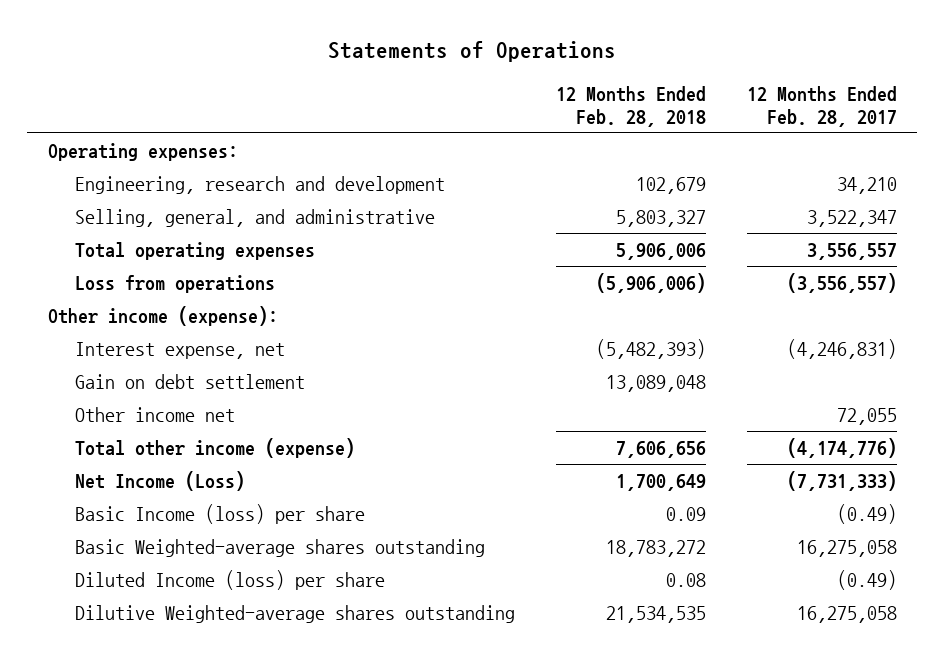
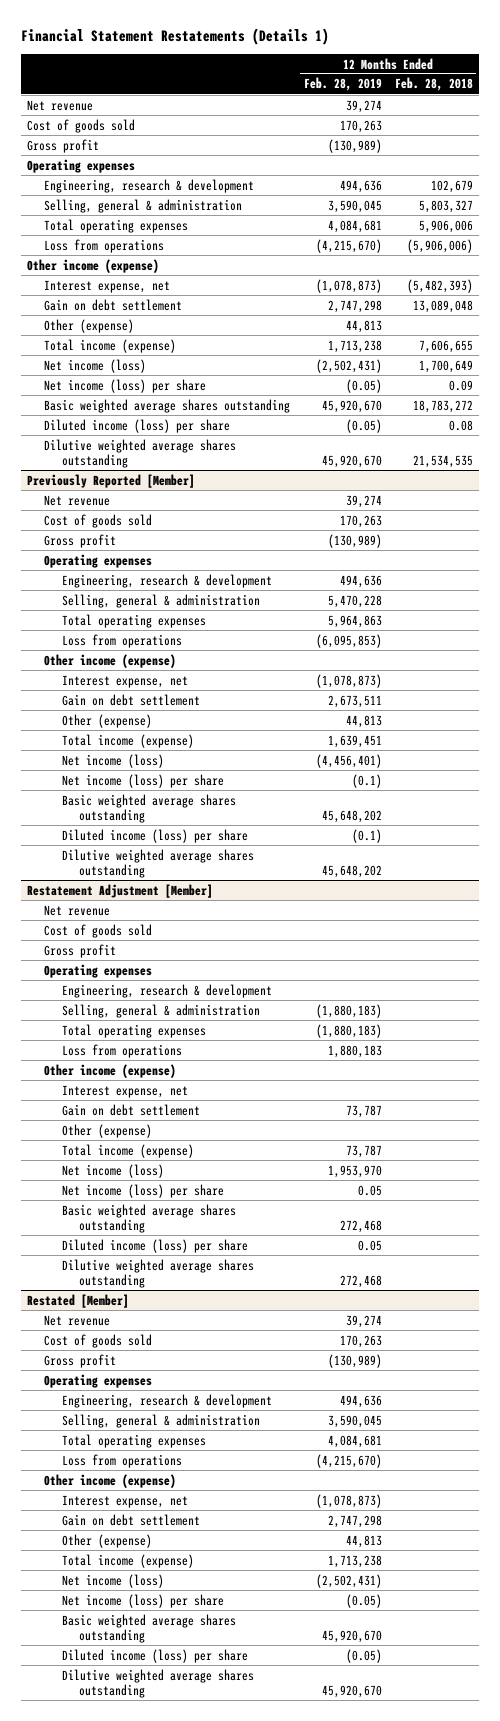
[328,41,617,63] Statements of Operations -> [20,27,329,45] Financial Statement Restatements (Details 1)
[747,85,898,127] 12 Months Ended Feb. 28, 2017 -> none
none -> [303,77,382,92] Feb. 28, 2019
none -> [27,99,94,111] Net revenue
none -> [27,118,136,133] Cost of goods sold
none -> [27,138,100,153] Gross profit
[47,142,238,161] Operating expenses: -> [27,158,136,173] Operating expenses
[75,175,446,194] Engineering, research and development -> [44,178,255,193] Engineering, research & development
[75,208,436,227] Selling, general, and administrative -> [44,198,243,213] Selling, general & administration
[47,305,278,326] Other income (expense): -> [27,258,160,273] Other income (expense)
[75,406,236,422] Other income net -> [44,318,135,333] Other (expense)
[75,437,356,458] Total other income (expense) -> [44,338,177,353] Total income (expense)
[616,440,707,458] 7,606,656 -> [418,339,473,353] 7,606,655
[75,470,246,491] Net Income (Loss) -> [44,358,147,373] Net income (loss)
[75,503,366,524] Basic Income (loss) per share -> [44,378,207,393] Net income (loss) per share
[75,538,486,557] Basic Weighted-average shares outstanding -> [44,398,291,413] Basic weighted average shares outstanding
[75,569,386,590] Diluted Income (loss) per share -> [44,418,231,433] Diluted income (loss) per share
[75,604,516,623] Dilutive Weighted-average shares outstanding -> [44,438,237,468] Dilutive weighted average shares outstanding
none -> [27,473,196,488] Previously Reported [Member]
none -> [44,494,111,506] Net revenue
none -> [44,513,153,528] Cost of goods sold
none -> [44,533,117,548] Gross profit
none -> [44,553,153,568] Operating expenses
none -> [61,573,272,588] Engineering, research & development
none -> [61,593,260,608] Selling, general & administration
none -> [61,613,206,628] Total operating expenses
none -> [61,633,182,648] Loss from operations
none -> [44,653,177,668] Other income (expense)
none -> [61,674,188,688] Interest expense, net
none -> [61,693,200,706] Gain on debt settlement
none -> [61,713,152,728] Other (expense)
none -> [61,733,194,748] Total income (expense)
none -> [61,753,164,768] Net income (loss)
none -> [61,773,224,788] Net income (loss) per share
none -> [61,793,236,823] Basic weighted average shares outstanding
none -> [61,828,248,843] Diluted income (loss) per share
none -> [61,848,254,878] Dilutive weighted average shares outstanding
none -> [27,883,214,898] Restatement Adjustment [Member]
none -> [44,904,111,916] Net revenue
none -> [44,923,153,938] Cost of goods sold
none -> [44,943,117,958] Gross profit
none -> [44,963,153,978] Operating expenses
none -> [61,983,272,998] Engineering, research & development
none -> [61,1003,260,1018] Selling, general & administration
none -> [61,1023,206,1038] Total operating expenses
none -> [61,1043,182,1058] Loss from operations
none -> [44,1063,177,1078] Other income (expense)
none -> [61,1084,188,1098] Interest expense, net
none -> [61,1103,200,1116] Gain on debt settlement
none -> [61,1123,152,1138] Other (expense)
none -> [61,1143,194,1158] Total income (expense)
none -> [61,1163,164,1178] Net income (loss)
none -> [61,1183,224,1198] Net income (loss) per share
none -> [61,1203,236,1233] Basic weighted average shares outstanding
none -> [61,1238,248,1253] Diluted income (loss) per share
none -> [61,1258,254,1288] Dilutive weighted average shares outstanding
none -> [27,1293,130,1308] Restated [Member]
none -> [44,1314,111,1326] Net revenue
none -> [44,1333,153,1348] Cost of goods sold
none -> [44,1353,117,1368] Gross profit
none -> [44,1373,153,1388] Operating expenses
none -> [61,1393,272,1408] Engineering, research & development
none -> [61,1413,260,1428] Selling, general & administration
none -> [61,1433,206,1448] Total operating expenses
none -> [61,1453,182,1468] Loss from operations
none -> [44,1473,177,1488] Other income (expense)
none -> [61,1494,188,1508] Interest expense, net
none -> [61,1513,200,1526] Gain on debt settlement
none -> [61,1533,152,1548] Other (expense)
none -> [61,1553,194,1568] Total income (expense)
none -> [61,1573,164,1588] Net income (loss)
none -> [61,1593,224,1608] Net income (loss) per share
none -> [61,1613,236,1643] Basic weighted average shares outstanding
none -> [61,1648,248,1663] Diluted income (loss) per share
none -> [61,1668,254,1698] Dilutive weighted average shares outstanding

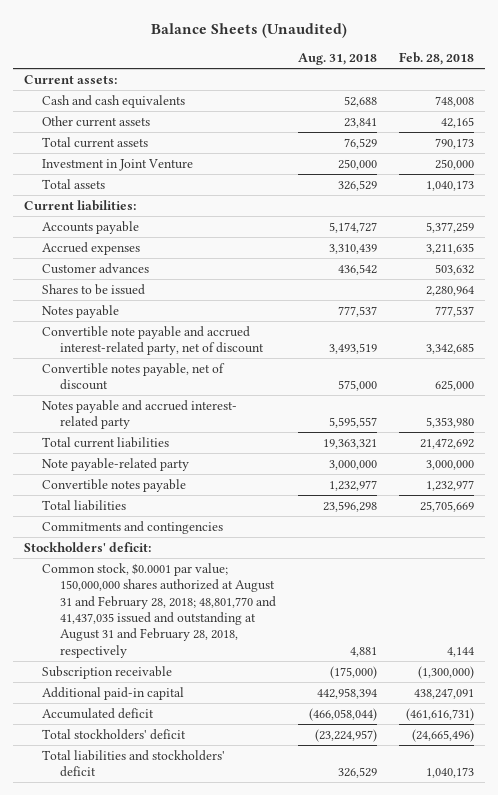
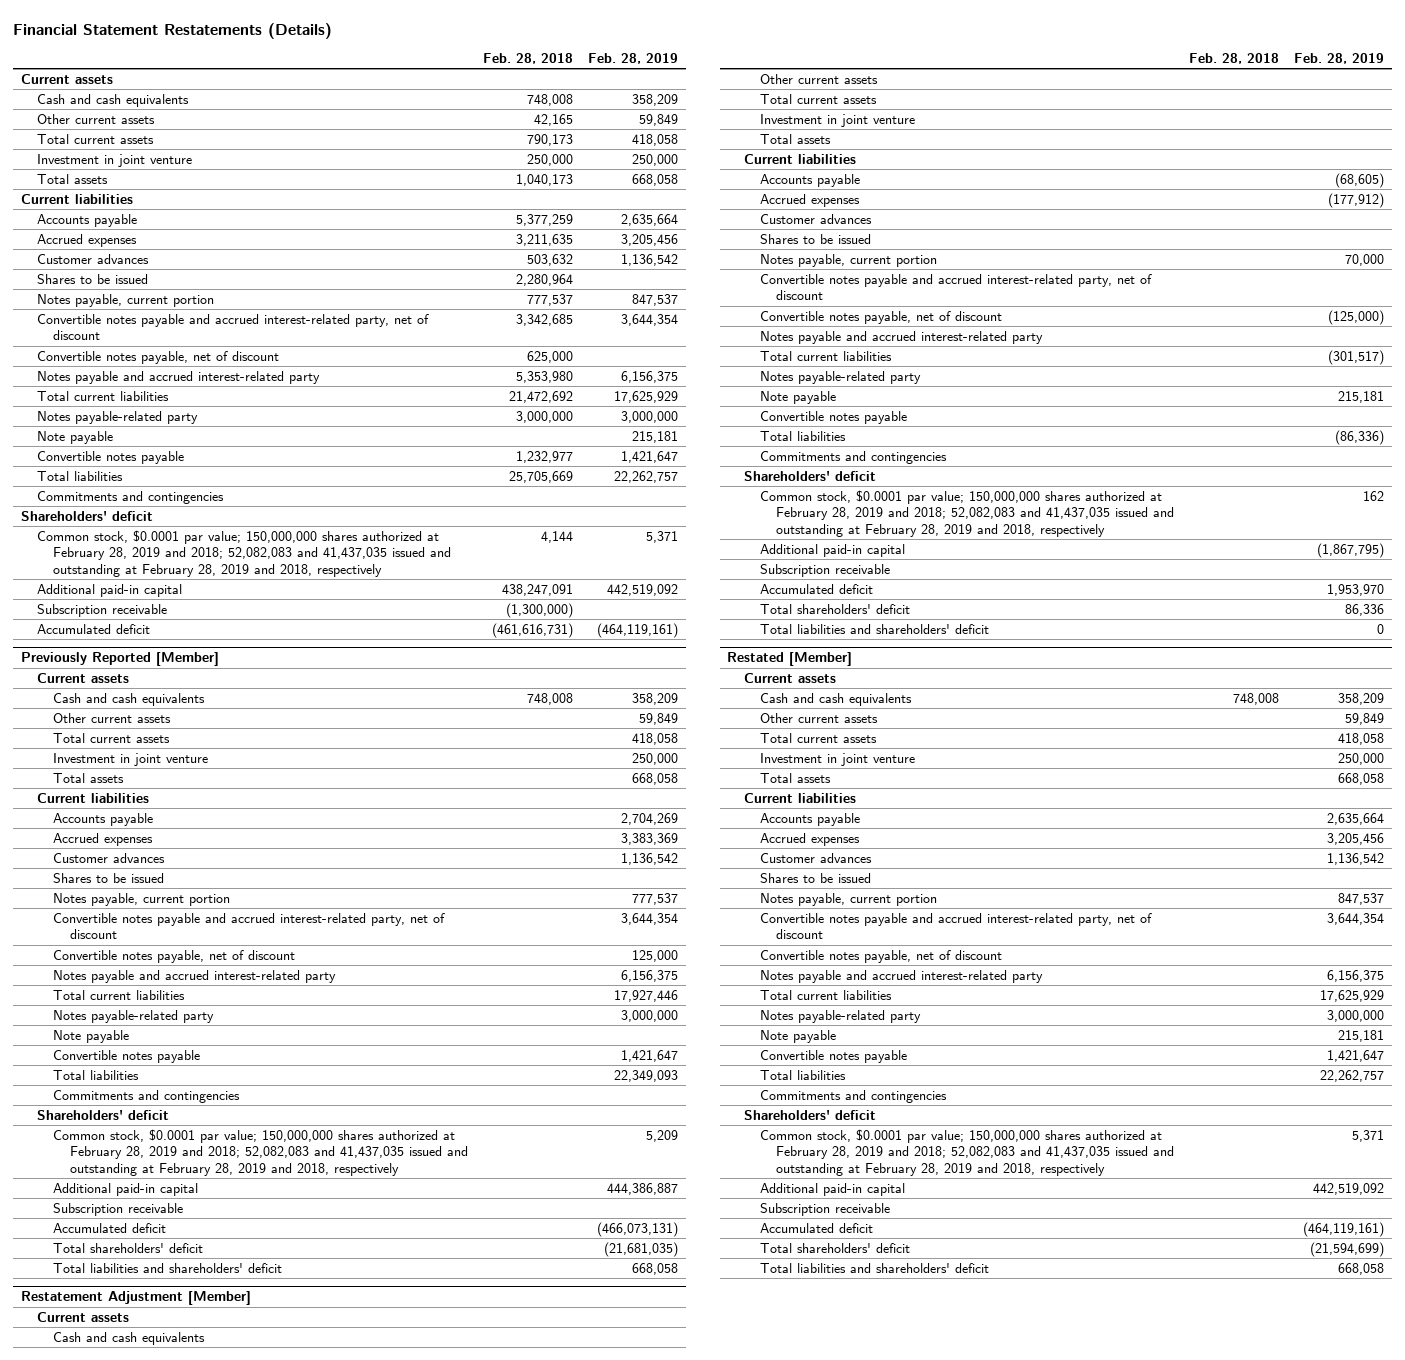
[151,22,348,38] Balance Sheets (Unaudited) -> [13,22,333,39] Financial Statement Restatements (Details)
[298,53,378,66] Aug. 31, 2018 -> none
none -> [588,53,679,65] Feb. 28, 2019
[23,74,117,84] Current assets: -> [20,73,113,84] Current assets
[42,158,194,171] Investment in Joint Venture -> [37,153,193,167] Investment in joint venture
[23,199,136,211] Current liabilities: -> [20,193,133,204] Current liabilities
[42,304,120,318] Notes payable -> [37,293,215,307] Notes payable, current portion
[42,325,265,356] Convertible note payable and accrued interest-related party, net of discount -> [37,313,430,341] Convertible notes payable and accrued interest-related party, net of discount
[42,399,238,430] Notes payable and accrued interest- related party -> [37,370,321,384] Notes payable and accrued interest-related party
[42,457,190,471] Note payable-related party -> [37,410,199,424] Notes payable-related party
none -> [37,430,114,444] Note payable
[23,541,151,552] Stockholders' deficit: -> [20,510,153,521] Shareholders' deficit
[42,562,277,658] Common stock, $0.0001 par value; 150,000,000 shares authorized at August 31 and February 28, 2018; 48,801,770 and 41,437,035 issued and outstanding at August 31 and February 28, 2018, respectively -> [37,529,452,578] Common stock, $0.0001 par value; 150,000,000 shares authorized at February 28, 2019 and 2018; 52,082,083 and 41,437,035 issued and outstanding at February 28, 2019 and 2018, respectively
[42,665,173,679] Subscription receivable -> [37,603,168,617] Subscription receivable
[42,728,187,740] Total stockholders' deficit -> none
[42,749,226,778] Total liabilities and stockholders' deficit -> none
none -> [20,652,219,667] Previously Reported [Member]
none -> [37,672,130,683] Current assets
none -> [53,692,206,706] Cash and cash equivalents
none -> [53,712,172,723] Other current assets
none -> [53,732,171,743] Total current assets
none -> [53,752,209,766] Investment in joint venture
none -> [53,772,125,783] Total assets
none -> [37,792,150,803] Current liabilities
none -> [53,812,154,826] Accounts payable
none -> [53,832,154,846] Accrued expenses
none -> [53,852,166,863] Customer advances
none -> [53,872,165,883] Shares to be issued
none -> [53,892,231,906] Notes payable, current portion
none -> [53,912,446,940] Convertible notes payable and accrued interest-related party, net of discount
none -> [53,949,296,963] Convertible notes payable, net of discount
none -> [53,969,337,983] Notes payable and accrued interest-related party
none -> [53,989,186,1000] Total current liabilities
none -> [53,1009,215,1023] Notes payable-related party
none -> [53,1029,130,1043] Note payable
none -> [53,1049,201,1063] Convertible notes payable
none -> [53,1069,140,1080] Total liabilities
none -> [53,1089,241,1103] Commitments and contingencies
none -> [37,1109,170,1120] Shareholders' deficit
none -> [53,1128,468,1177] Common stock, $0.0001 par value; 150,000,000 shares authorized at February 28, 2019 and 2018; 52,082,083 and 41,437,035 issued and outstanding at February 28, 2019 and 2018, respectively
none -> [53,1182,199,1196] Additional paid-in capital
none -> [53,1202,184,1216] Subscription receivable
none -> [53,1222,167,1233] Accumulated deficit
none -> [53,1242,204,1253] Total shareholders' deficit
none -> [53,1262,283,1273] Total liabilities and shareholders' deficit
none -> [20,1291,251,1306] Restatement Adjustment [Member]
none -> [37,1311,130,1322] Current assets
none -> [53,1331,206,1345] Cash and cash equivalents
none -> [759,73,878,84] Other current assets
none -> [759,93,877,104] Total current assets
none -> [759,113,915,127] Investment in joint venture
none -> [759,133,831,144] Total assets
none -> [743,153,856,164] Current liabilities
none -> [759,173,860,187] Accounts payable
none -> [759,193,860,207] Accrued expenses
none -> [759,213,872,224] Customer advances
none -> [759,233,871,244] Shares to be issued
none -> [759,253,937,267] Notes payable, current portion
none -> [759,273,1152,301] Convertible notes payable and accrued interest-related party, net of discount
none -> [759,310,1002,324] Convertible notes payable, net of discount
none -> [759,330,1043,344] Notes payable and accrued interest-related party
none -> [759,350,892,361] Total current liabilities
none -> [759,370,921,384] Notes payable-related party
none -> [759,390,836,404] Note payable
none -> [759,410,907,424] Convertible notes payable
none -> [759,430,846,441] Total liabilities
none -> [759,450,947,464] Commitments and contingencies
none -> [743,470,876,481] Shareholders' deficit
none -> [759,489,1175,538] Common stock, $0.0001 par value; 150,000,000 shares authorized at February 28, 2019 and 2018; 52,082,083 and 41,437,035 issued and outstanding at February 28, 2019 and 2018, respectively
none -> [759,543,905,557] Additional paid-in capital
none -> [759,563,890,577] Subscription receivable
none -> [759,583,873,594] Accumulated deficit
none -> [759,603,910,614] Total shareholders' deficit
none -> [759,623,989,634] Total liabilities and shareholders' deficit
none -> [727,652,853,667] Restated [Member]
none -> [743,672,836,683] Current assets
none -> [759,692,912,706] Cash and cash equivalents
none -> [759,712,878,723] Other current assets
none -> [759,732,877,743] Total current assets
none -> [759,752,915,766] Investment in joint venture
none -> [759,772,831,783] Total assets
none -> [743,792,856,803] Current liabilities
none -> [759,812,860,826] Accounts payable
none -> [759,832,860,846] Accrued expenses
none -> [759,852,872,863] Customer advances
none -> [759,872,871,883] Shares to be issued
none -> [759,892,937,906] Notes payable, current portion
none -> [759,912,1152,940] Convertible notes payable and accrued interest-related party, net of discount
none -> [759,949,1002,963] Convertible notes payable, net of discount
none -> [759,969,1043,983] Notes payable and accrued interest-related party
none -> [759,989,892,1000] Total current liabilities
none -> [759,1009,921,1023] Notes payable-related party
none -> [759,1029,836,1043] Note payable
none -> [759,1049,907,1063] Convertible notes payable
none -> [759,1069,846,1080] Total liabilities
none -> [759,1089,947,1103] Commitments and contingencies
none -> [743,1109,876,1120] Shareholders' deficit
none -> [759,1128,1175,1177] Common stock, $0.0001 par value; 150,000,000 shares authorized at February 28, 2019 and 2018; 52,082,083 and 41,437,035 issued and outstanding at February 28, 2019 and 2018, respectively
none -> [759,1182,905,1196] Additional paid-in capital
none -> [759,1202,890,1216] Subscription receivable
none -> [759,1222,873,1233] Accumulated deficit
none -> [759,1242,910,1253] Total shareholders' deficit
none -> [759,1262,989,1273] Total liabilities and shareholders' deficit

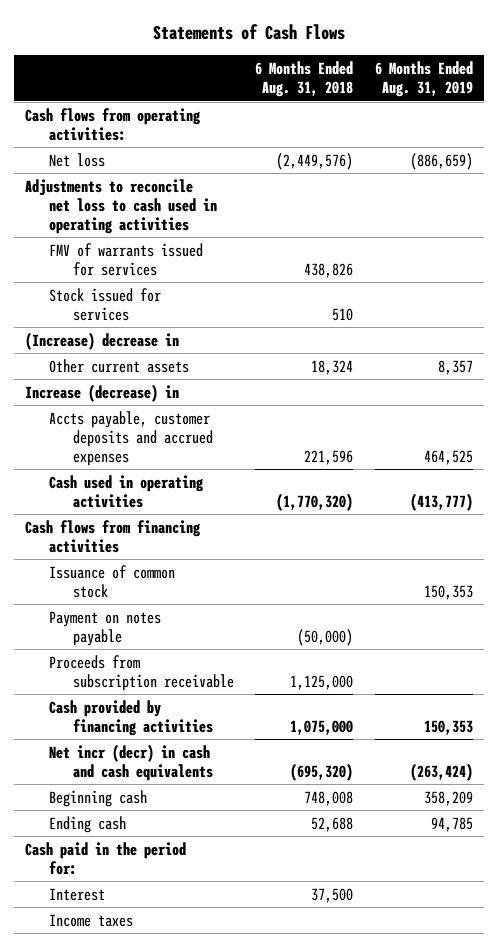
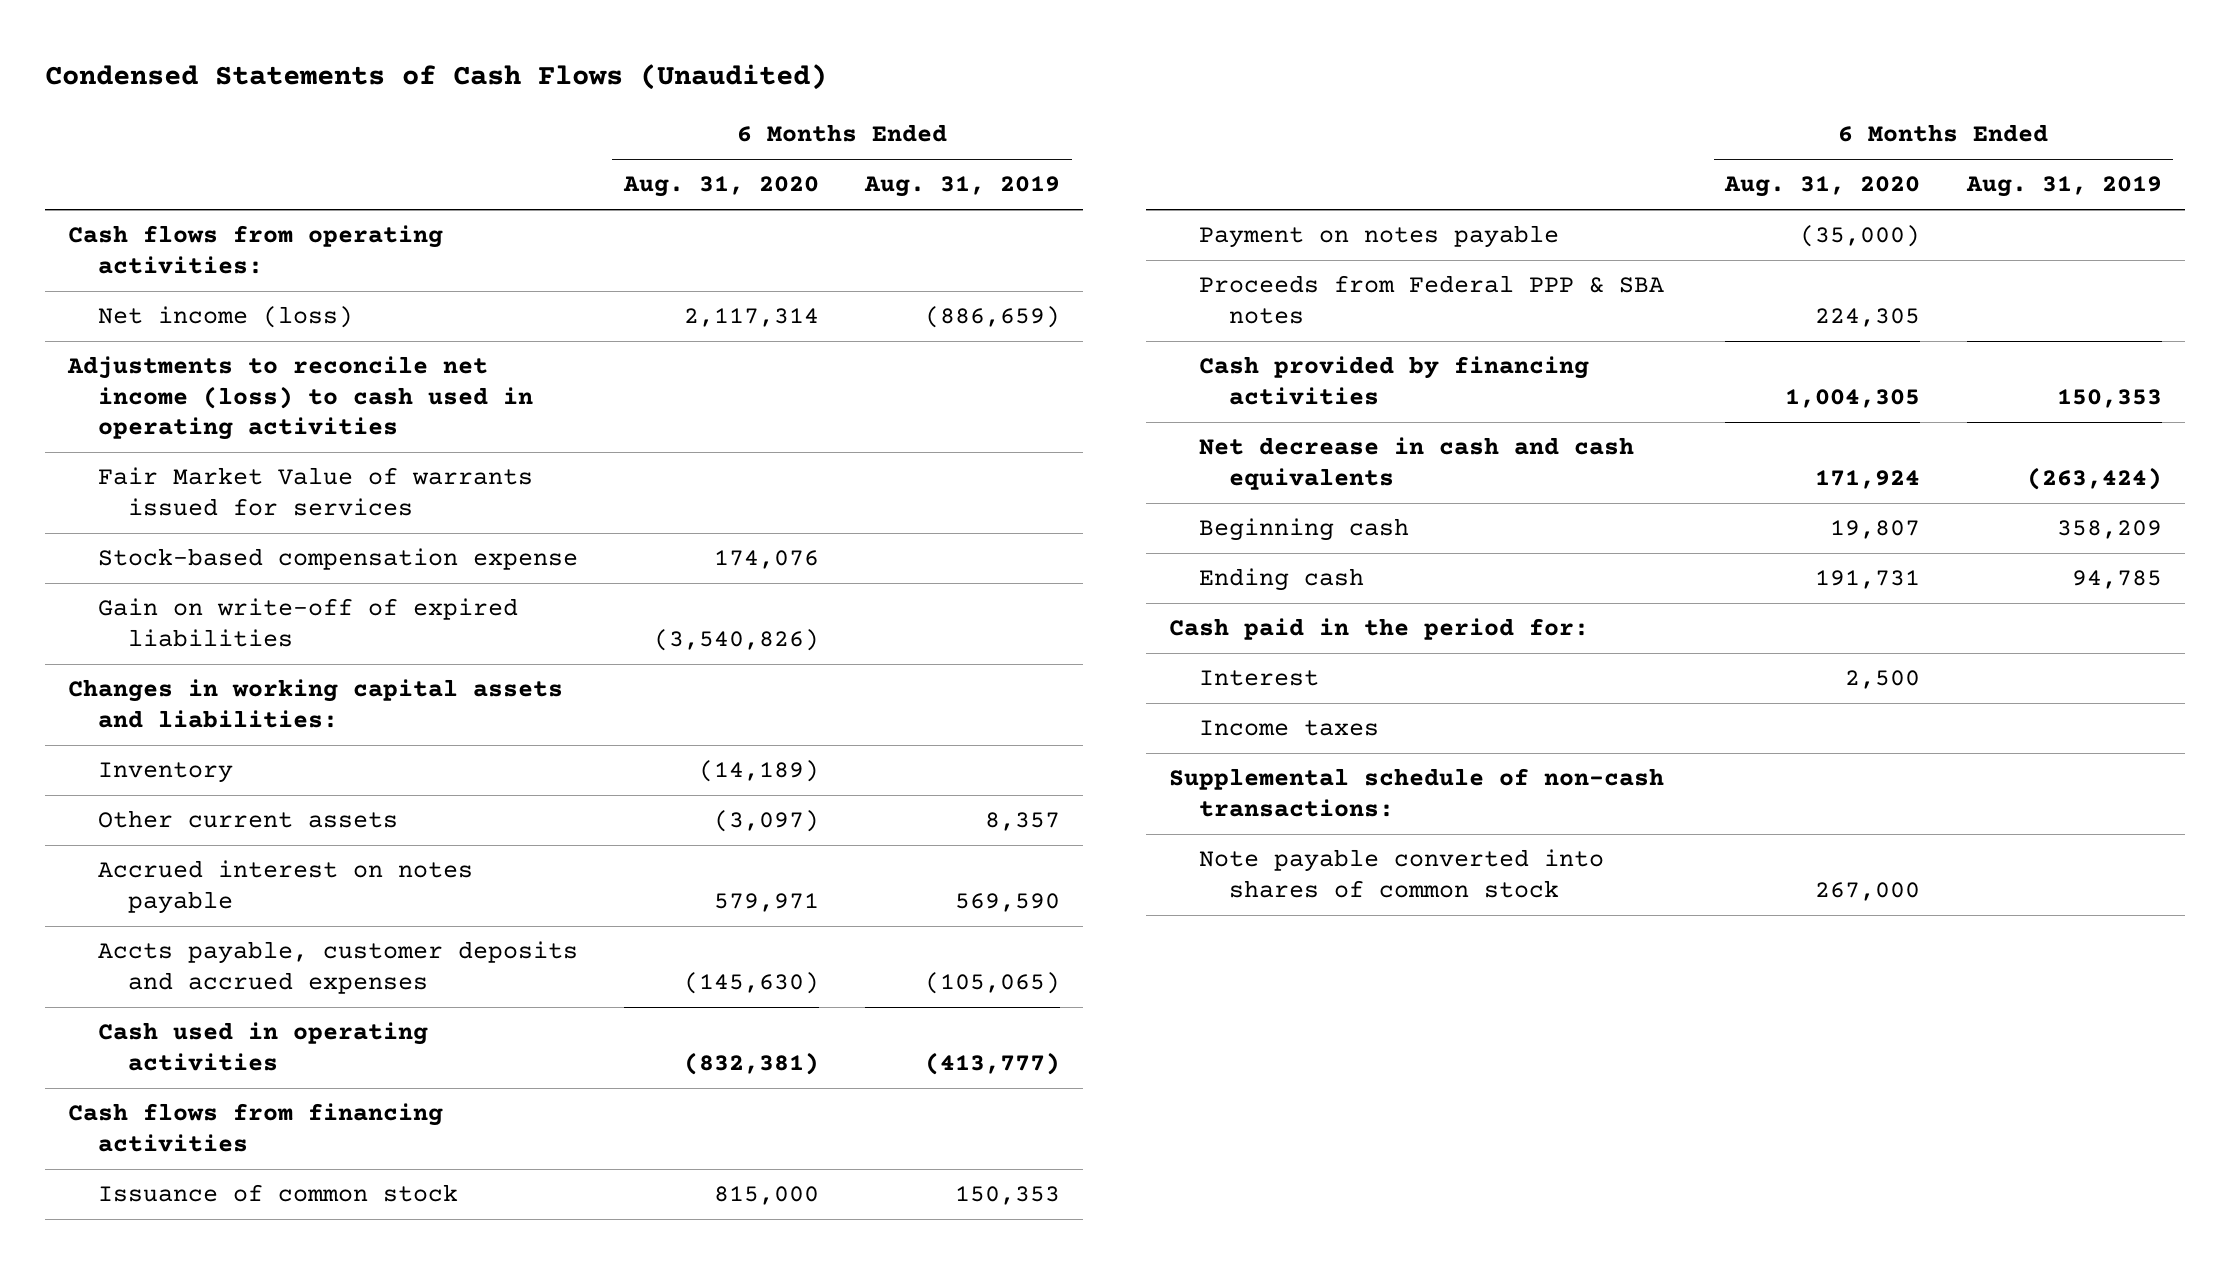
[153,24,346,41] Statements of Cash Flows -> [44,63,827,90] Condensed Statements of Cash Flows (Unaudited)
[255,61,354,97] 6 Months Ended Aug. 31, 2018 -> none
none -> [622,176,819,198] Aug. 31, 2020
[48,287,161,321] Stock issued for services -> none
[25,331,180,350] (Increase) decrease in -> none
[48,152,105,167] Net loss -> [97,306,353,329] Net income (loss)
[25,178,217,234] Adjustments to reconcile net loss to cash used in operating activities -> [66,356,533,441] Adjustments to reconcile net income (loss) to cash used in operating activities
[48,242,203,276] FMV of warrants issued for services -> [97,467,533,516] Fair Market Value of warrants issued for services
none -> [97,548,578,571] Stock-based compensation expense
none -> [97,598,518,647] Gain on write-off of expired liabilities
none -> [67,679,563,728] Changes in working capital assets and liabilities:
none -> [97,762,233,784] Inventory
[25,383,180,402] Increase (decrease) in -> none
none -> [97,860,473,914] Accrued interest on notes payable
[423,449,473,465] 464,525 -> [925,971,1061,994] (105,065)
[48,654,234,691] Proceeds from subscription receivable -> none
none -> [1199,275,1665,324] Proceeds from Federal PPP & SBA notes
[48,743,213,781] Net incr (decr) in cash and cash equivalents -> [1199,437,1635,490] Net decrease in cash and cash equivalents
none -> [1169,768,1665,817] Supplemental schedule of non-cash transactions:
none -> [1199,849,1605,898] Note payable converted into shares of common stock

